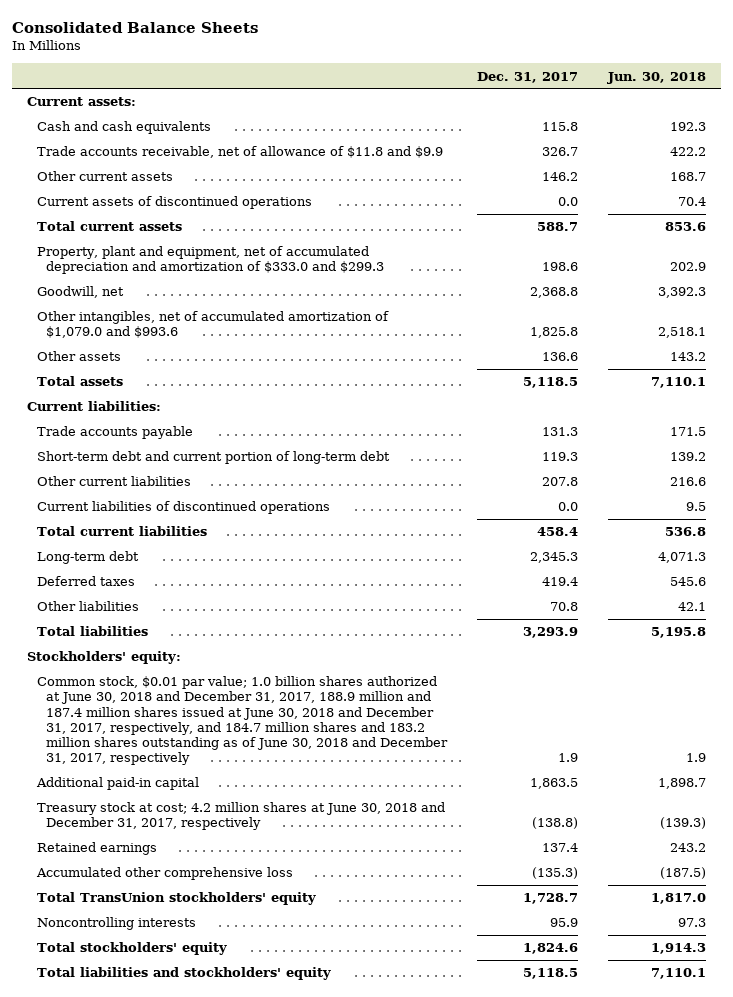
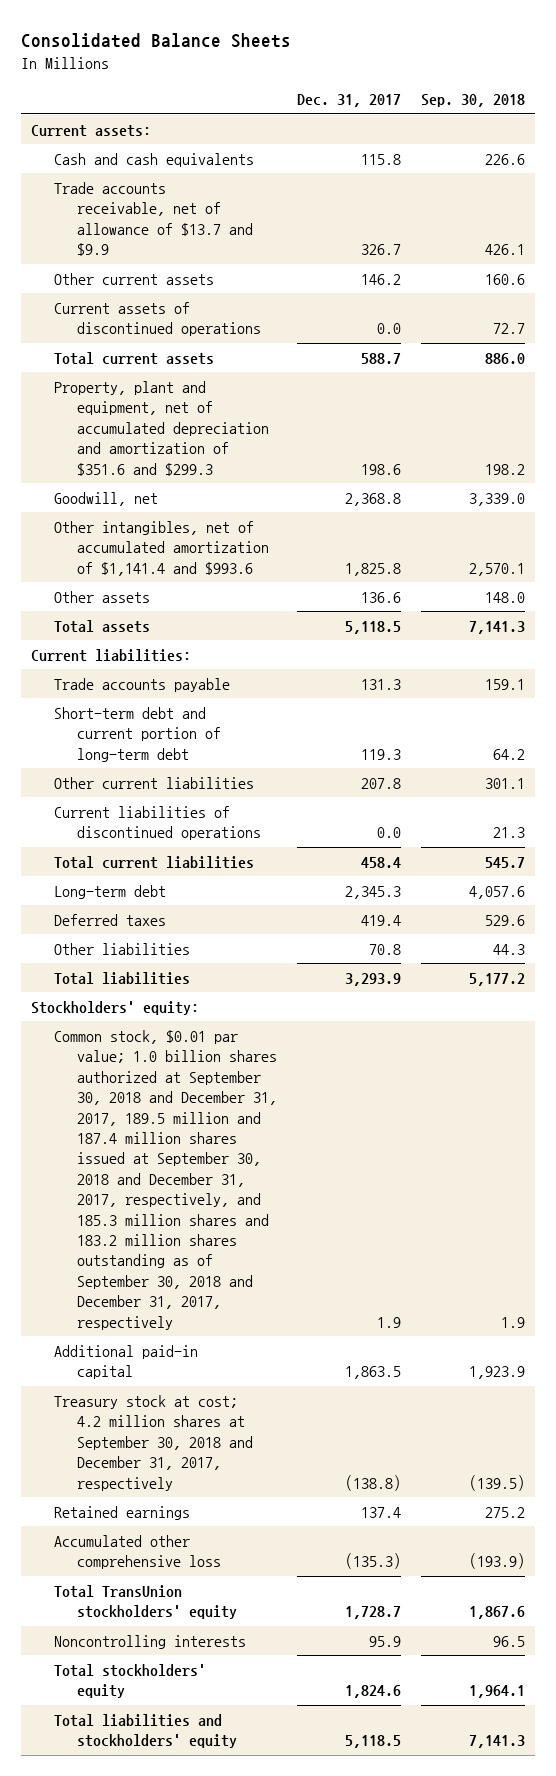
[606,71,706,84] Jun. 30, 2018 -> none
none -> [420,93,525,107] Sep. 30, 2018
[36,146,443,159] Trade accounts receivable, net of allowance of $11.8 and $9.9 -> [53,181,253,257] Trade accounts receivable, net of allowance of $13.7 and $9.9
[36,246,385,275] Property, plant and equipment, net of accumulated depreciation and amortization of $333.0 and $299.3 -> [53,380,269,476] Property, plant and equipment, net of accumulated depreciation and amortization of $351.6 and $299.3
[36,311,389,339] Other intangibles, net of accumulated amortization of $1,079.0 and $993.6 -> [53,520,269,576] Other intangibles, net of accumulated amortization of $1,141.4 and $993.6
[36,676,449,766] Common stock, $0.01 par value; 1.0 billion shares authorized at June 30, 2018 and December 31, 2017, 188.9 million and 187.4 million shares issued at June 30, 2018 and December 31, 2017, respectively, and 184.7 million shares and 183.2 million shares outstanding as of June 30, 2018 and December 31, 2017, respectively -> [53,1029,277,1330] Common stock, $0.01 par value; 1.0 billion shares authorized at September 30, 2018 and December 31, 2017, 189.5 million and 187.4 million shares issued at September 30, 2018 and December 31, 2017, respectively, and 185.3 million shares and 183.2 million shares outstanding as of September 30, 2018 and December 31, 2017, respectively
[36,802,445,831] Treasury stock at cost; 4.2 million shares at June 30, 2018 and December 31, 2017, respectively -> [53,1394,253,1491] Treasury stock at cost; 4.2 million shares at September 30, 2018 and December 31, 2017, respectively

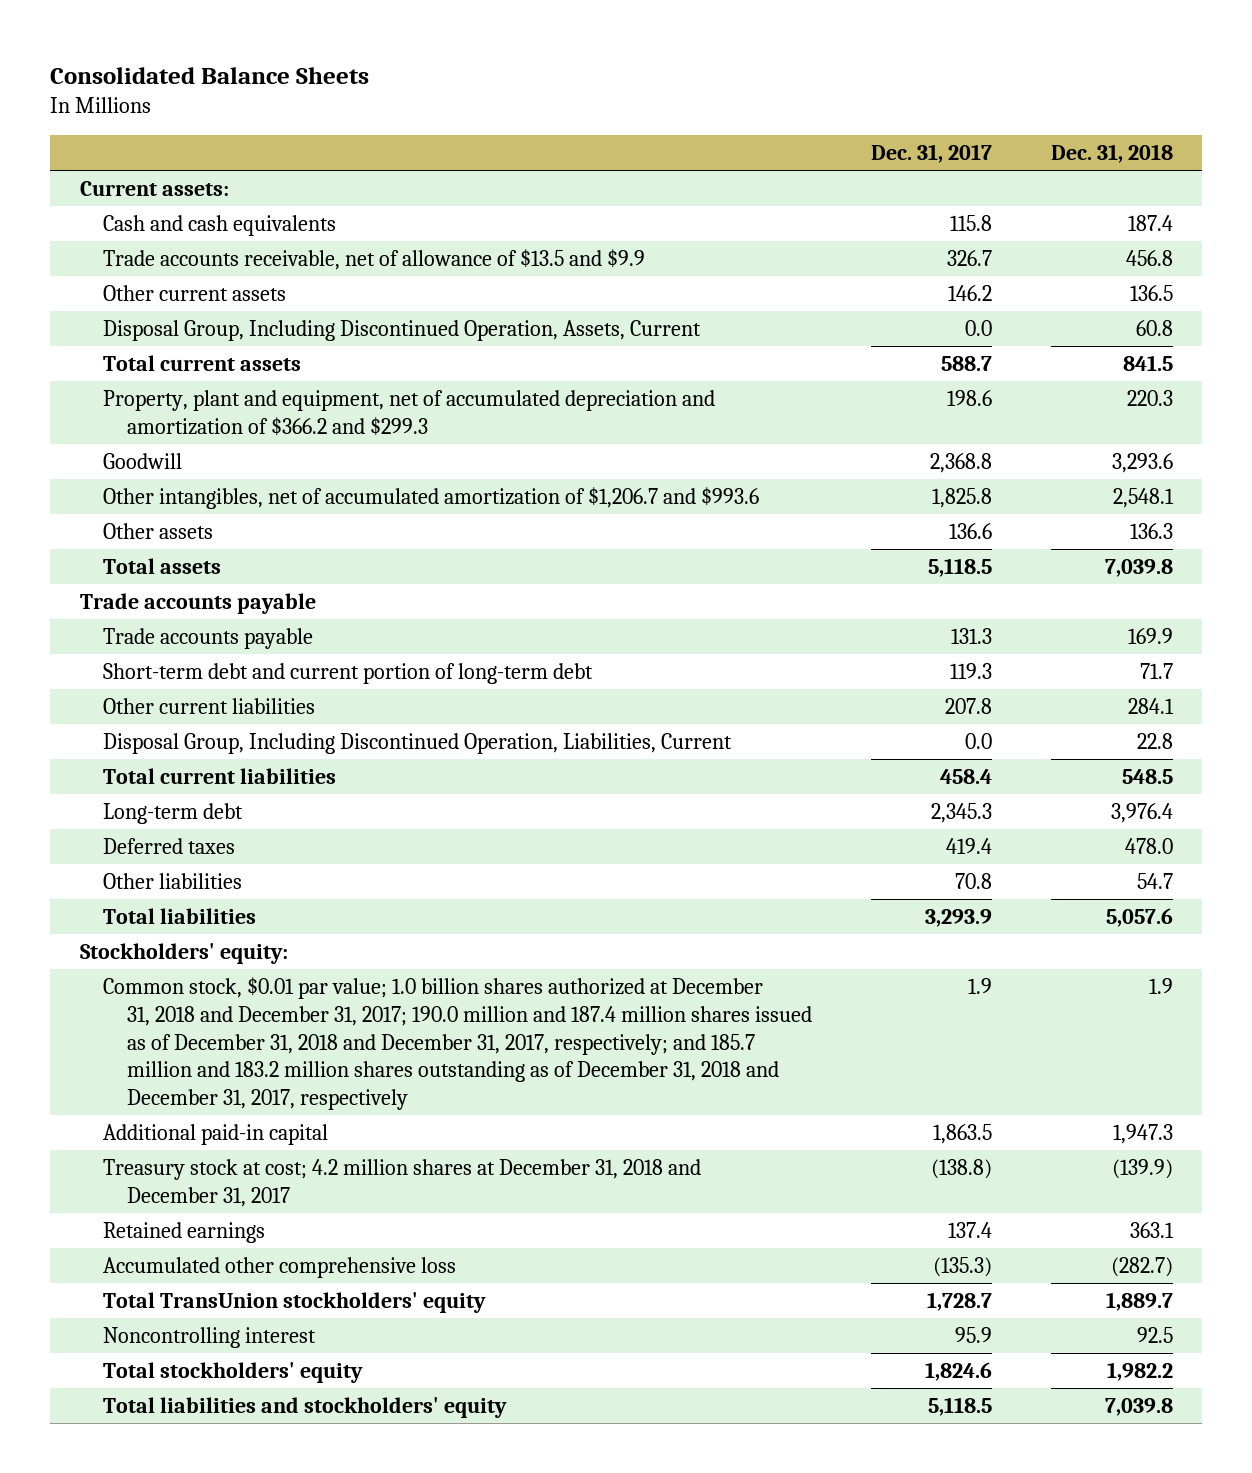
[420,93,525,107] Sep. 30, 2018 -> none
none -> [1050,144,1173,164] Dec. 31, 2018
[53,181,253,257] Trade accounts receivable, net of allowance of $13.7 and $9.9 -> [103,249,646,271] Trade accounts receivable, net of allowance of $13.5 and $9.9
[53,301,261,337] Current assets of discontinued operations -> [103,320,702,342] Disposal Group, Including Discontinued Operation, Assets, Current
[53,380,269,476] Property, plant and equipment, net of accumulated depreciation and amortization of $351.6 and $299.3 -> [103,390,716,436] Property, plant and equipment, net of accumulated depreciation and amortization of $366.2 and $299.3
[53,491,158,506] Goodwill, net -> [103,453,183,470] Goodwill
[53,520,269,576] Other intangibles, net of accumulated amortization of $1,141.4 and $993.6 -> [103,487,760,510] Other intangibles, net of accumulated amortization of $1,206.7 and $993.6
[31,648,192,662] Current liabilities: -> [79,593,316,615] Trade accounts payable
[53,805,261,841] Current liabilities of discontinued operations -> [103,733,733,755] Disposal Group, Including Discontinued Operation, Liabilities, Current
[53,1029,277,1330] Common stock, $0.01 par value; 1.0 billion shares authorized at September 30, 2018 and December 31, 2017, 189.5 million and 187.4 million shares issued at September 30, 2018 and December 31, 2017, respectively, and 185.3 million shares and 183.2 million shares outstanding as of September 30, 2018 and December 31, 2017, respectively -> [103,977,813,1111] Common stock, $0.01 par value; 1.0 billion shares authorized at December 31, 2018 and December 31, 2017; 190.0 million and 187.4 million shares issued as of December 31, 2018 and December 31, 2017, respectively; and 185.7 million and 183.2 million shares outstanding as of December 31, 2018 and December 31, 2017, respectively
[53,1394,253,1491] Treasury stock at cost; 4.2 million shares at September 30, 2018 and December 31, 2017, respectively -> [103,1159,702,1207] Treasury stock at cost; 4.2 million shares at December 31, 2018 and December 31, 2017
[53,1634,246,1649] Noncontrolling interests -> [103,1327,317,1349] Noncontrolling interest

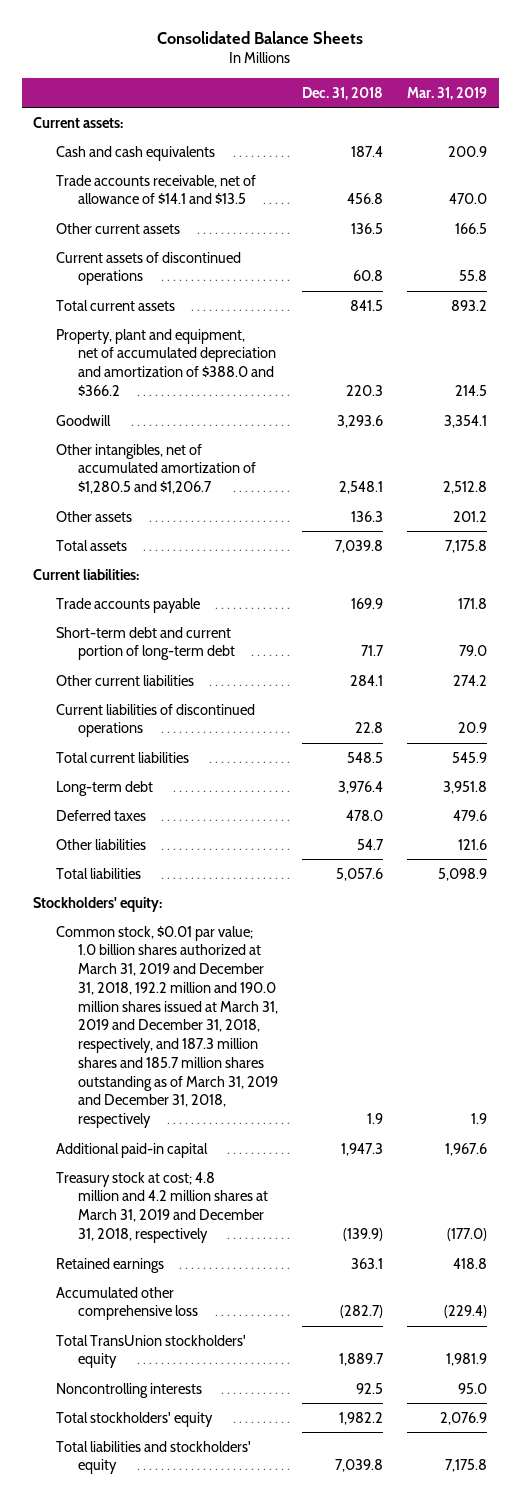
[870,144,992,164] Dec. 31, 2017 -> none
none -> [406,86,487,100] Mar. 31, 2019
[103,249,646,271] Trade accounts receivable, net of allowance of $13.5 and $9.9 -> [55,174,256,205] Trade accounts receivable, net of allowance of $14.1 and $13.5
[103,320,702,342] Disposal Group, Including Discontinued Operation, Assets, Current -> [55,251,241,286] Current assets of discontinued operations
[103,390,716,436] Property, plant and equipment, net of accumulated depreciation and amortization of $366.2 and $299.3 -> [55,328,277,396] Property, plant and equipment, net of accumulated depreciation and amortization of $388.0 and $366.2
[103,487,760,510] Other intangibles, net of accumulated amortization of $1,206.7 and $993.6 -> [55,443,257,495] Other intangibles, net of accumulated amortization of $1,280.5 and $1,206.7
[79,593,316,615] Trade accounts payable -> [33,568,140,580] Current liabilities:
[103,733,733,755] Disposal Group, Including Discontinued Operation, Liabilities, Current -> [55,703,255,738] Current liabilities of discontinued operations
[103,977,813,1111] Common stock, $0.01 par value; 1.0 billion shares authorized at December 31, 2018 and December 31, 2017; 190.0 million and 187.4 million shares issued as of December 31, 2018 and December 31, 2017, respectively; and 185.7 million and 183.2 million shares outstanding as of December 31, 2018 and December 31, 2017, respectively -> [55,925,279,1129] Common stock, $0.01 par value; 1.0 billion shares authorized at March 31, 2019 and December 31, 2018, 192.2 million and 190.0 million shares issued at March 31, 2019 and December 31, 2018, respectively, and 187.3 million shares and 185.7 million shares outstanding as of March 31, 2019 and December 31, 2018, respectively
[103,1159,702,1207] Treasury stock at cost; 4.2 million shares at December 31, 2018 and December 31, 2017 -> [55,1171,269,1243] Treasury stock at cost; 4.8 million and 4.2 million shares at March 31, 2019 and December 31, 2018, respectively
[103,1327,317,1349] Noncontrolling interest -> [55,1382,202,1398] Noncontrolling interests

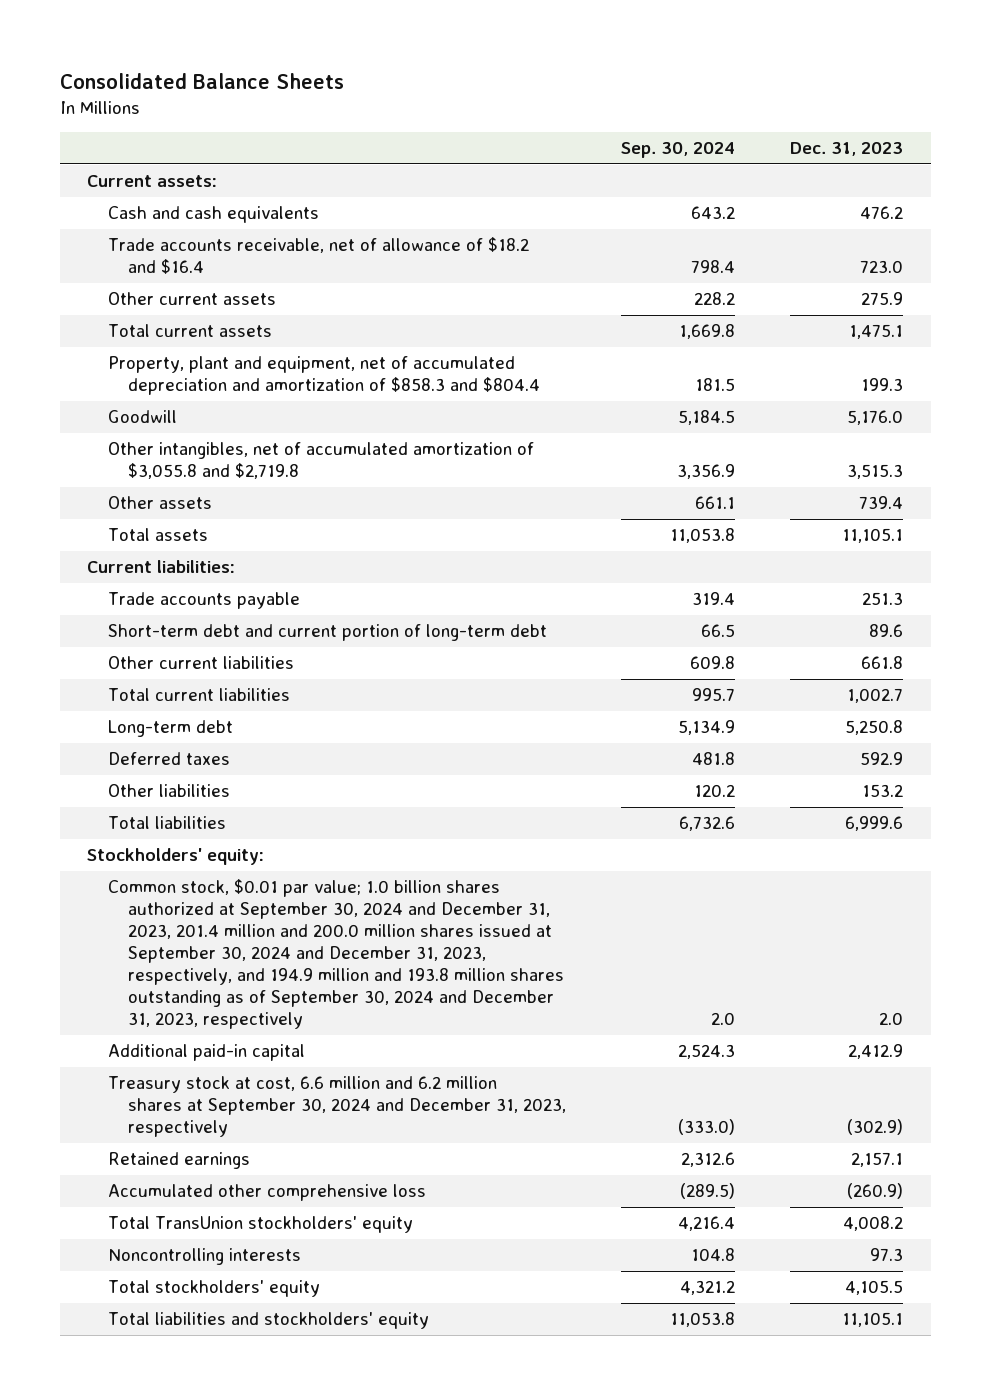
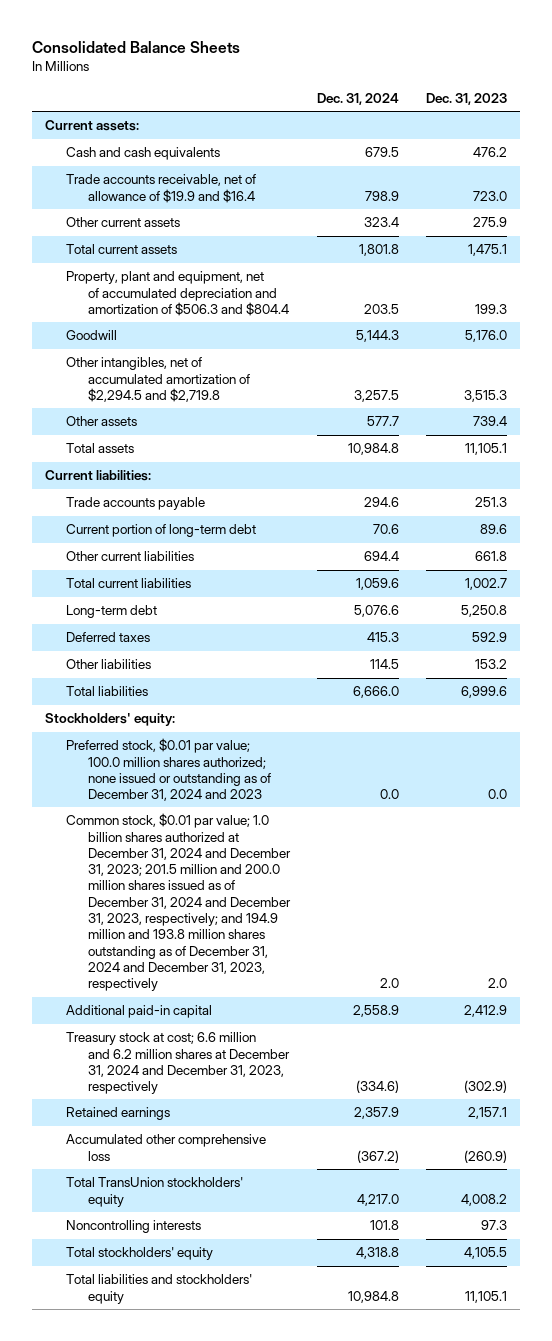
[621,142,736,159] Sep. 30, 2024 -> none
none -> [316,92,399,105] Dec. 31, 2024
[107,237,529,275] Trade accounts receivable, net of allowance of $18.2 and $16.4 -> [66,174,257,203] Trade accounts receivable, net of allowance of $19.9 and $16.4
[107,356,541,396] Property, plant and equipment, net of accumulated depreciation and amortization of $858.3 and $804.4 -> [66,271,289,316] Property, plant and equipment, net of accumulated depreciation and amortization of $506.3 and $804.4
[107,442,534,480] Other intangibles, net of accumulated amortization of $3,055.8 and $2,719.8 -> [66,357,250,402] Other intangibles, net of accumulated amortization of $2,294.5 and $2,719.8
[107,624,547,642] Short-term debt and current portion of long-term debt -> [66,524,257,538] Current portion of long-term debt
none -> [66,738,271,802] Preferred stock, $0.01 par value; 100.0 million shares authorized; none issued or outstanding as of December 31, 2024 and 2023
[107,879,565,1030] Common stock, $0.01 par value; 1.0 billion shares authorized at September 30, 2024 and December 31, 2023, 201.4 million and 200.0 million shares issued at September 30, 2024 and December 31, 2023, respectively, and 194.9 million and 193.8 million shares outstanding as of September 30, 2024 and December 31, 2023, respectively -> [66,813,291,992] Common stock, $0.01 par value; 1.0 billion shares authorized at December 31, 2024 and December 31, 2023; 201.5 million and 200.0 million shares issued as of December 31, 2024 and December 31, 2023, respectively; and 194.9 million and 193.8 million shares outstanding as of December 31, 2024 and December 31, 2023, respectively
[107,1076,567,1138] Treasury stock at cost, 6.6 million and 6.2 million shares at September 30, 2024 and December 31, 2023, respectively -> [66,1032,290,1095] Treasury stock at cost; 6.6 million and 6.2 million shares at December 31, 2024 and December 31, 2023, respectively

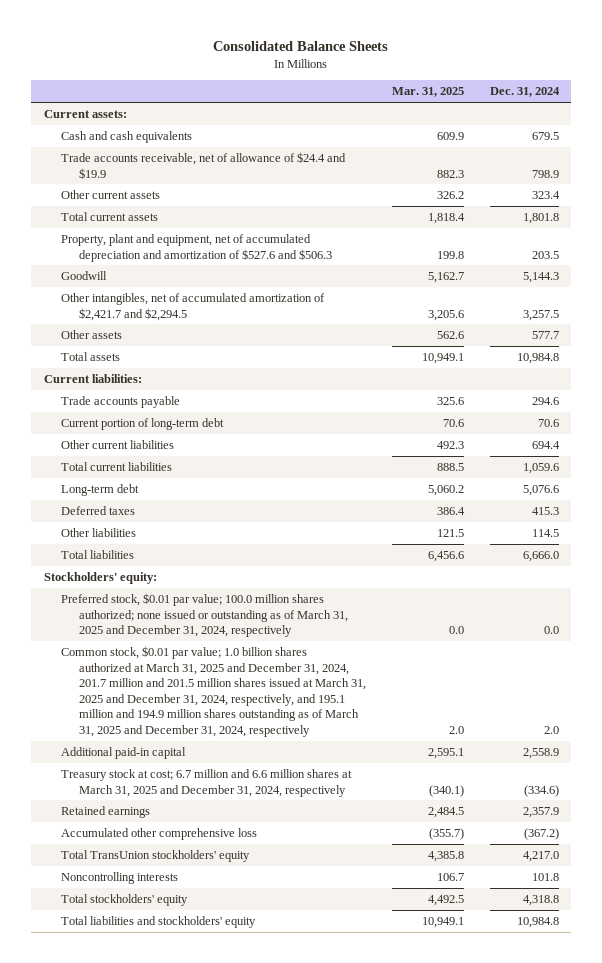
[425,92,507,105] Dec. 31, 2023 -> none
none -> [391,87,464,98] Mar. 31, 2025
[66,174,257,203] Trade accounts receivable, net of allowance of $19.9 and $16.4 -> [61,152,347,179] Trade accounts receivable, net of allowance of $24.4 and $19.9
[66,271,289,316] Property, plant and equipment, net of accumulated depreciation and amortization of $506.3 and $804.4 -> [61,234,333,262] Property, plant and equipment, net of accumulated depreciation and amortization of $527.6 and $506.3
[66,357,250,402] Other intangibles, net of accumulated amortization of $2,294.5 and $2,719.8 -> [61,293,326,321] Other intangibles, net of accumulated amortization of $2,421.7 and $2,294.5
[66,738,271,802] Preferred stock, $0.01 par value; 100.0 million shares authorized; none issued or outstanding as of December 31, 2024 and 2023 -> [61,593,349,638] Preferred stock, $0.01 par value; 100.0 million shares authorized; none issued or outstanding as of March 31, 2025 and December 31, 2024, respectively
[66,813,291,992] Common stock, $0.01 par value; 1.0 billion shares authorized at December 31, 2024 and December 31, 2023; 201.5 million and 200.0 million shares issued as of December 31, 2024 and December 31, 2023, respectively; and 194.9 million and 193.8 million shares outstanding as of December 31, 2024 and December 31, 2023, respectively -> [61,646,367,737] Common stock, $0.01 par value; 1.0 billion shares authorized at March 31, 2025 and December 31, 2024, 201.7 million and 201.5 million shares issued at March 31, 2025 and December 31, 2024, respectively, and 195.1 million and 194.9 million shares outstanding as of March 31, 2025 and December 31, 2024, respectively
[66,1032,290,1095] Treasury stock at cost; 6.6 million and 6.2 million shares at December 31, 2024 and December 31, 2023, respectively -> [61,769,353,797] Treasury stock at cost; 6.7 million and 6.6 million shares at March 31, 2025 and December 31, 2024, respectively

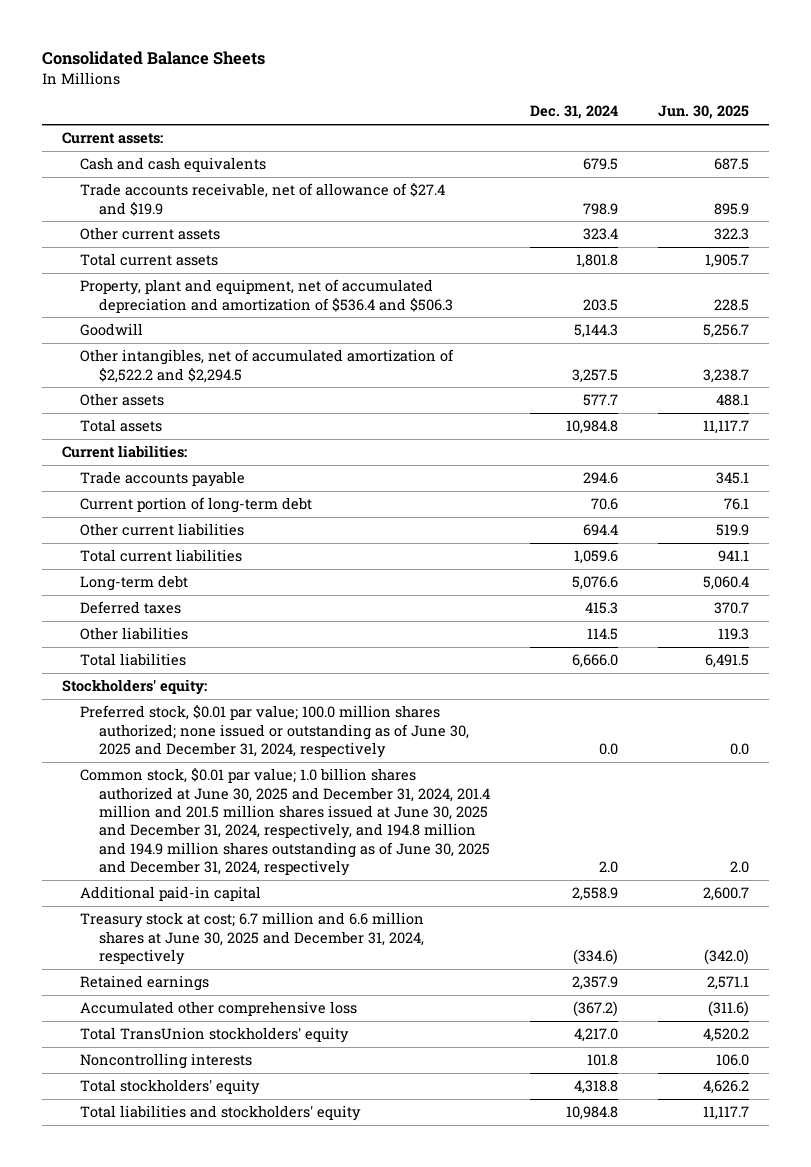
[391,87,464,98] Mar. 31, 2025 -> none
none -> [657,105,749,120] Jun. 30, 2025
[61,152,347,179] Trade accounts receivable, net of allowance of $24.4 and $19.9 -> [80,183,446,216] Trade accounts receivable, net of allowance of $27.4 and $19.9
[61,234,333,262] Property, plant and equipment, net of accumulated depreciation and amortization of $527.6 and $506.3 -> [80,279,453,313] Property, plant and equipment, net of accumulated depreciation and amortization of $536.4 and $506.3
[61,293,326,321] Other intangibles, net of accumulated amortization of $2,421.7 and $2,294.5 -> [80,349,455,383] Other intangibles, net of accumulated amortization of $2,522.2 and $2,294.5
[61,593,349,638] Preferred stock, $0.01 par value; 100.0 million shares authorized; none issued or outstanding as of March 31, 2025 and December 31, 2024, respectively -> [80,705,469,758] Preferred stock, $0.01 par value; 100.0 million shares authorized; none issued or outstanding as of June 30, 2025 and December 31, 2024, respectively
[61,646,367,737] Common stock, $0.01 par value; 1.0 billion shares authorized at March 31, 2025 and December 31, 2024, 201.7 million and 201.5 million shares issued at March 31, 2025 and December 31, 2024, respectively, and 195.1 million and 194.9 million shares outstanding as of March 31, 2025 and December 31, 2024, respectively -> [80,768,490,877] Common stock, $0.01 par value; 1.0 billion shares authorized at June 30, 2025 and December 31, 2024, 201.4 million and 201.5 million shares issued at June 30, 2025 and December 31, 2024, respectively, and 194.8 million and 194.9 million shares outstanding as of June 30, 2025 and December 31, 2024, respectively
[61,769,353,797] Treasury stock at cost; 6.7 million and 6.6 million shares at March 31, 2025 and December 31, 2024, respectively -> [80,912,425,965] Treasury stock at cost; 6.7 million and 6.6 million shares at June 30, 2025 and December 31, 2024, respectively

